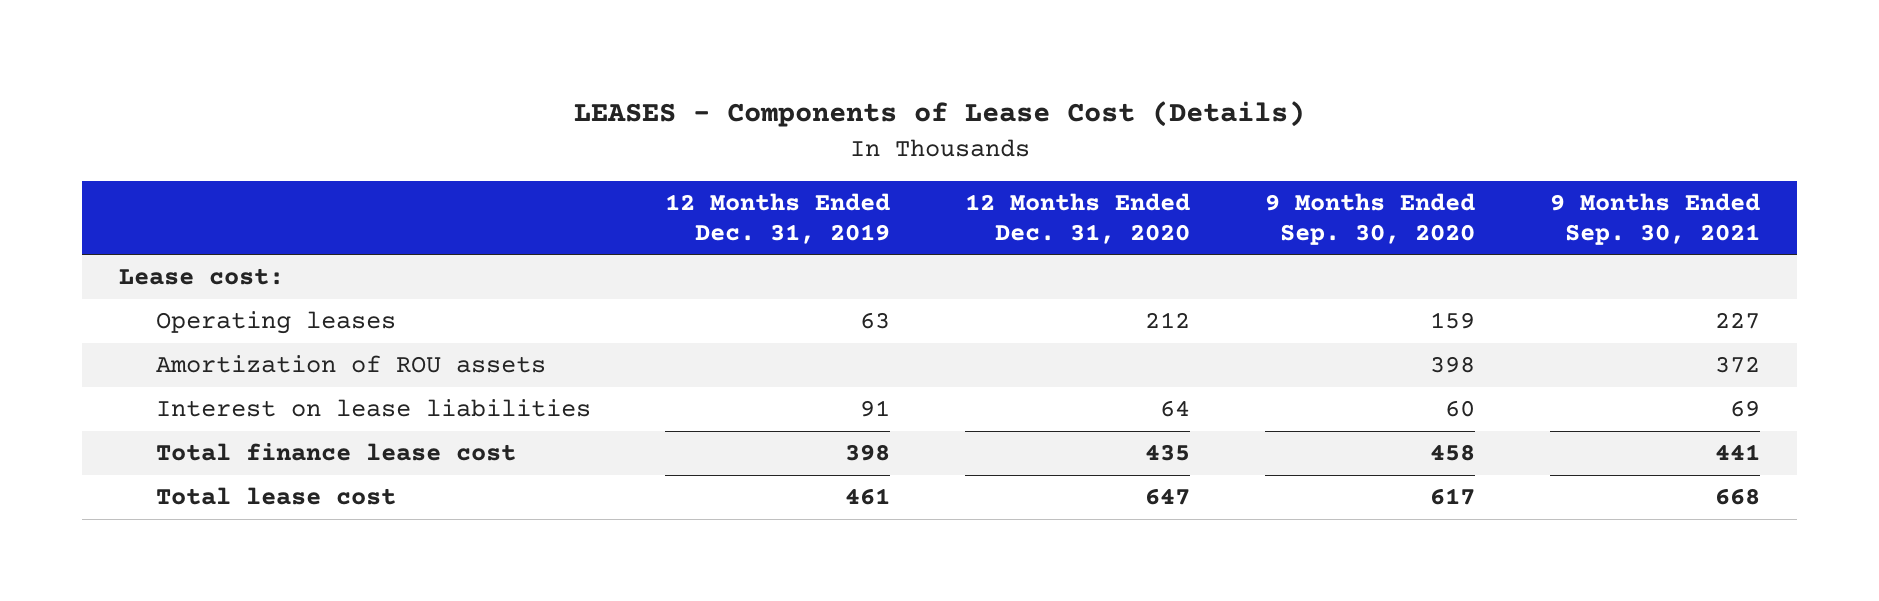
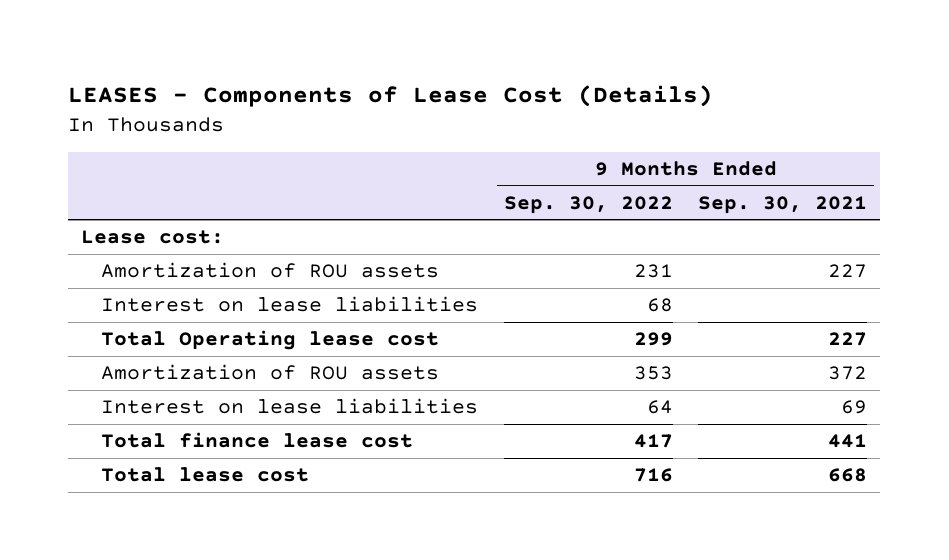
[665,193,891,244] 12 Months Ended Dec. 31, 2019 -> none
[965,193,1191,244] 12 Months Ended Dec. 31, 2020 -> none
[1265,193,1476,245] 9 Months Ended Sep. 30, 2020 -> none
none -> [503,195,673,214] Sep. 30, 2022
none -> [101,262,440,279] Amortization of ROU assets
none -> [101,296,479,313] Interest on lease liabilities
[155,311,396,335] Operating leases -> [101,330,440,351] Total Operating lease cost

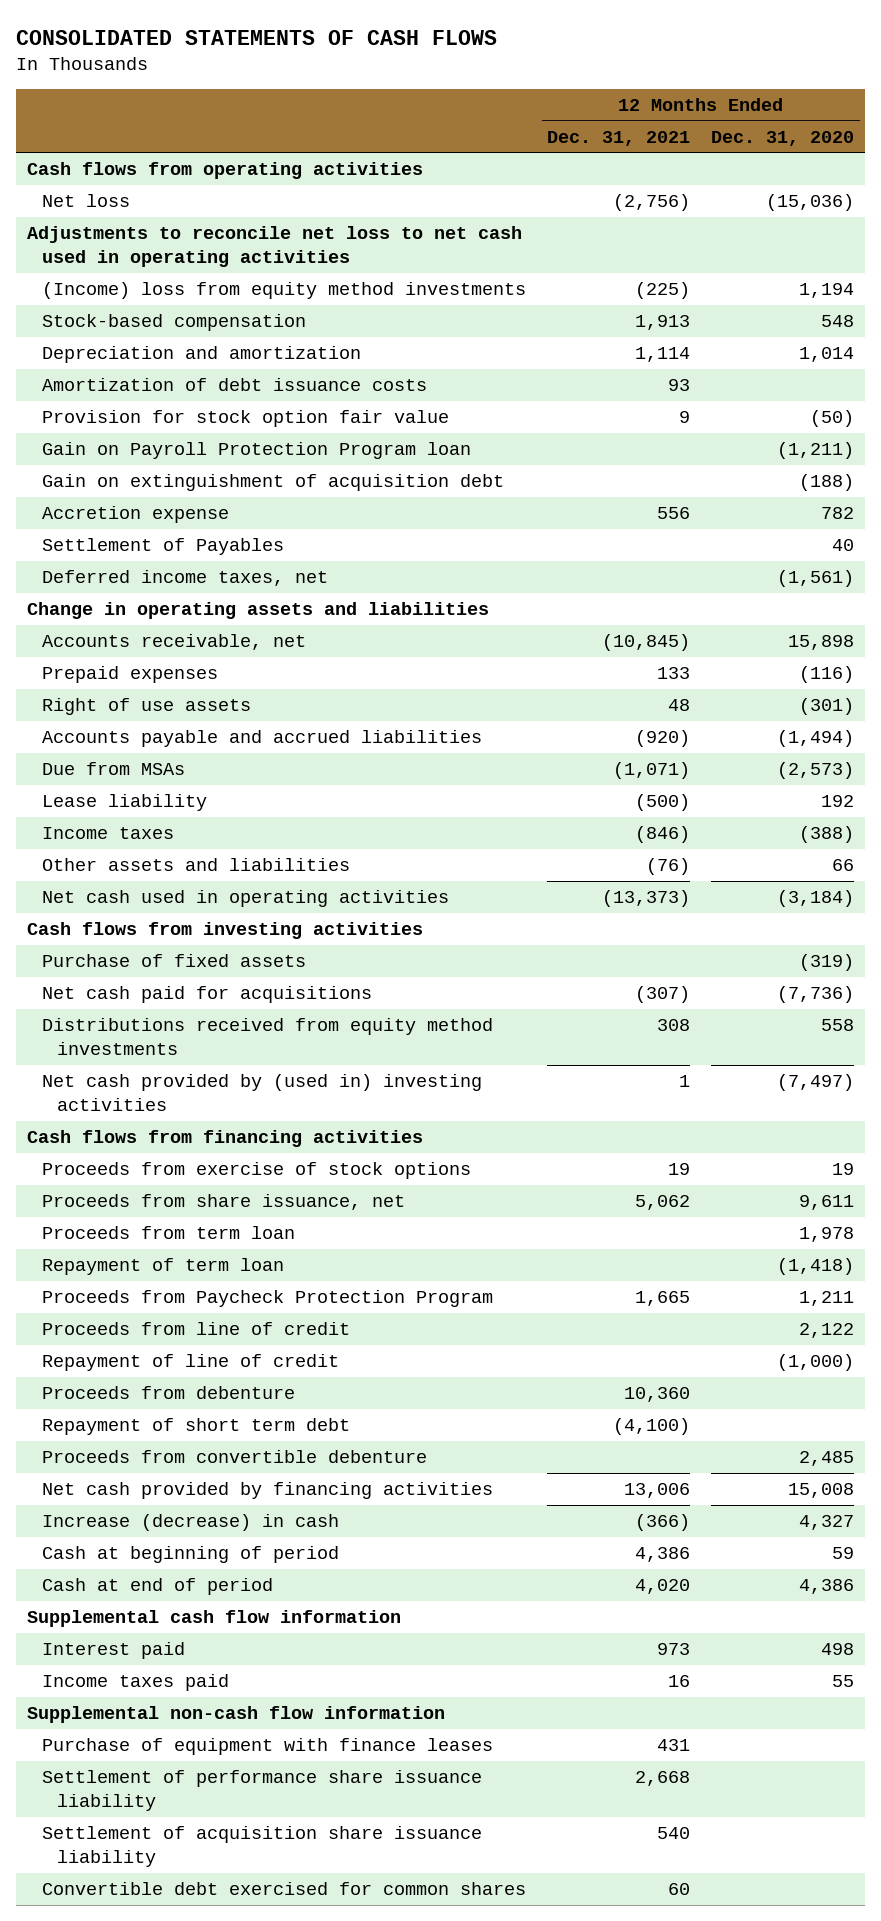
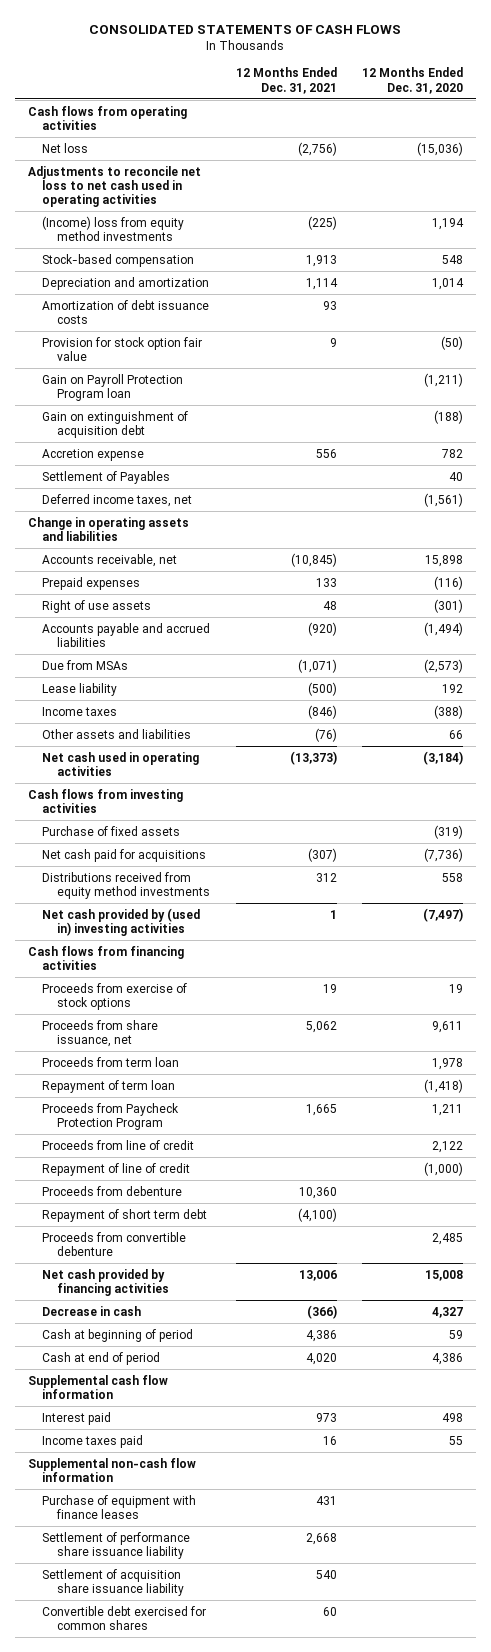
[657,1019,691,1032] 308 -> [315,872,337,882] 312
[41,1514,339,1532] Increase (decrease) in cash -> [42,1305,142,1316] Decrease in cash

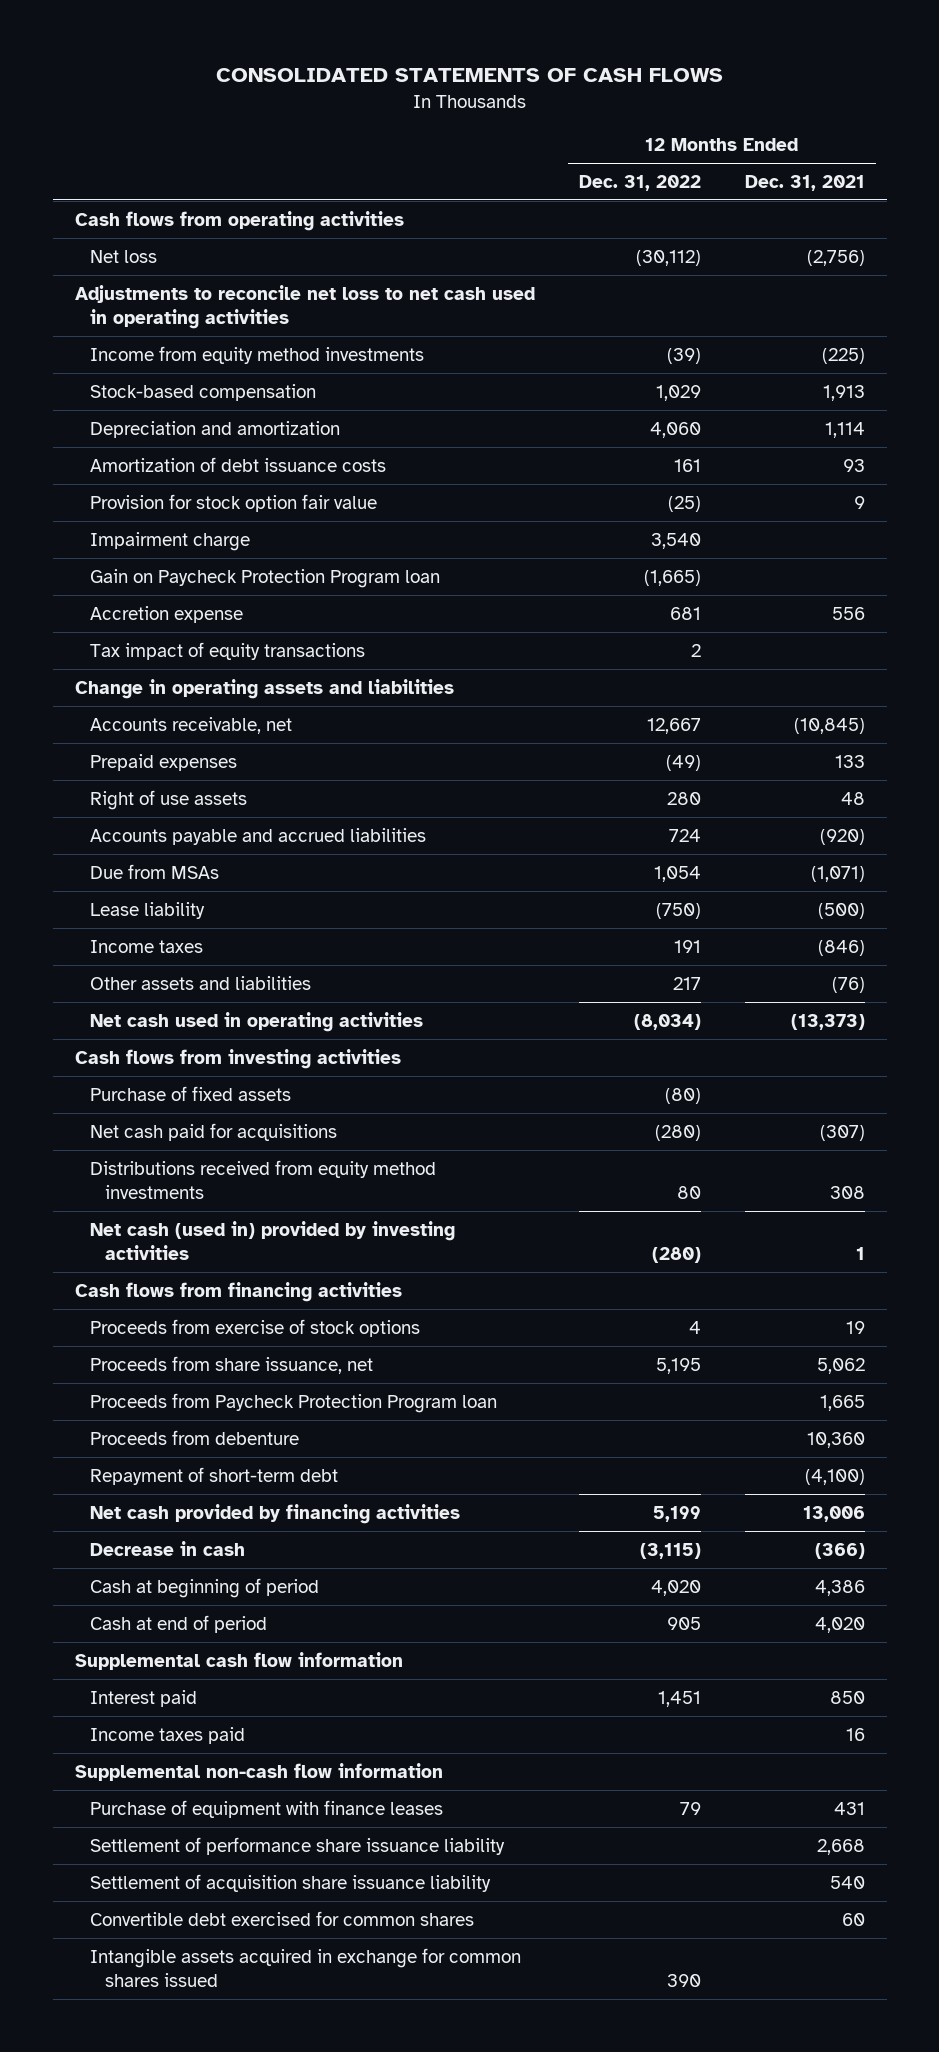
[362,67,464,94] 12 Months Ended Dec. 31, 2020 -> none
none -> [578,174,701,191] Dec. 31, 2022
[42,215,185,241] (Income) loss from equity method investments -> [89,345,424,364] Income from equity method investments
[42,410,189,438] Gain on extinguishment of acquisition debt -> none
none -> [89,531,250,551] Impairment charge
[42,373,184,401] Gain on Payroll Protection Program loan -> [89,568,440,588] Gain on Paycheck Protection Program loan
[42,470,171,484] Settlement of Payables -> none
[42,493,193,507] Deferred income taxes, net -> none
none -> [89,641,365,660] Tax impact of equity transactions
[315,872,337,882] 312 -> [829,1186,865,1200] 308
[42,907,201,936] Net cash provided by (used in) investing activities -> [89,1220,455,1261] Net cash (used in) provided by investing activities
[42,1056,180,1067] Proceeds from term loan -> none
[42,1079,176,1093] Repayment of term loan -> none
[42,1139,195,1150] Proceeds from line of credit -> none
[42,1162,191,1176] Repayment of line of credit -> none
[42,1102,180,1130] Proceeds from Paycheck Protection Program -> [89,1392,497,1413] Proceeds from Paycheck Protection Program loan
[42,1231,187,1256] Proceeds from convertible debenture -> none
[42,1208,208,1222] Repayment of short term debt -> [89,1466,338,1485] Repayment of short-term debt
[315,1412,337,1422] 973 -> [829,1690,865,1704] 850
none -> [89,1947,521,1988] Intangible assets acquired in exchange for common shares issued

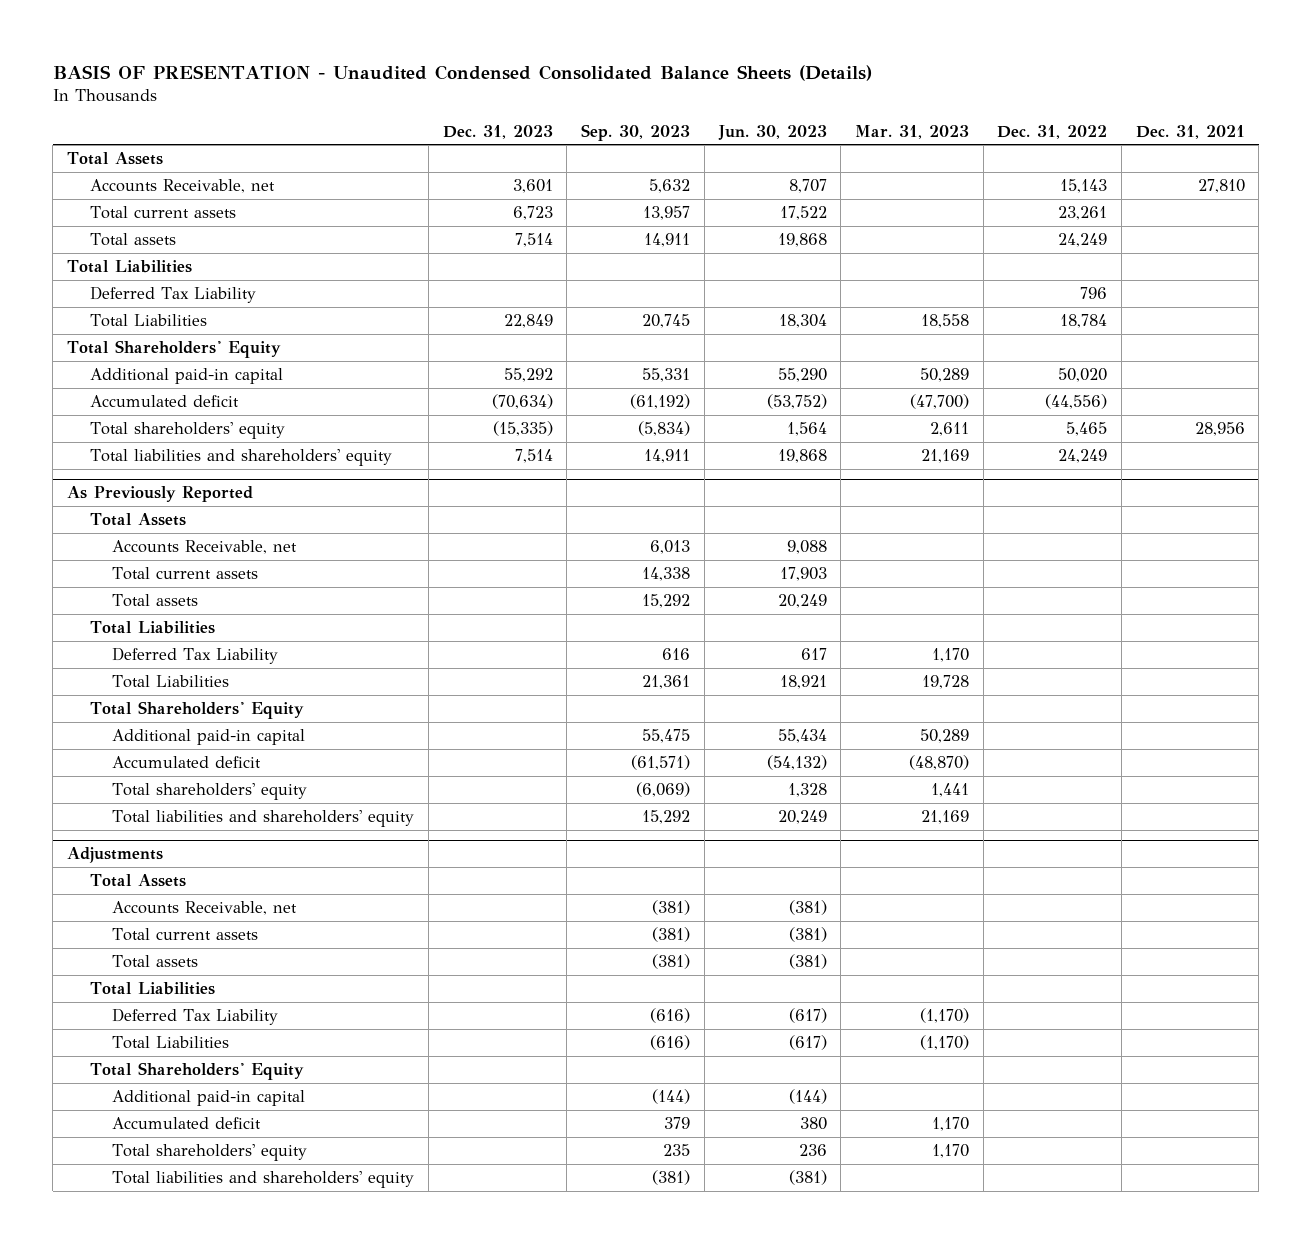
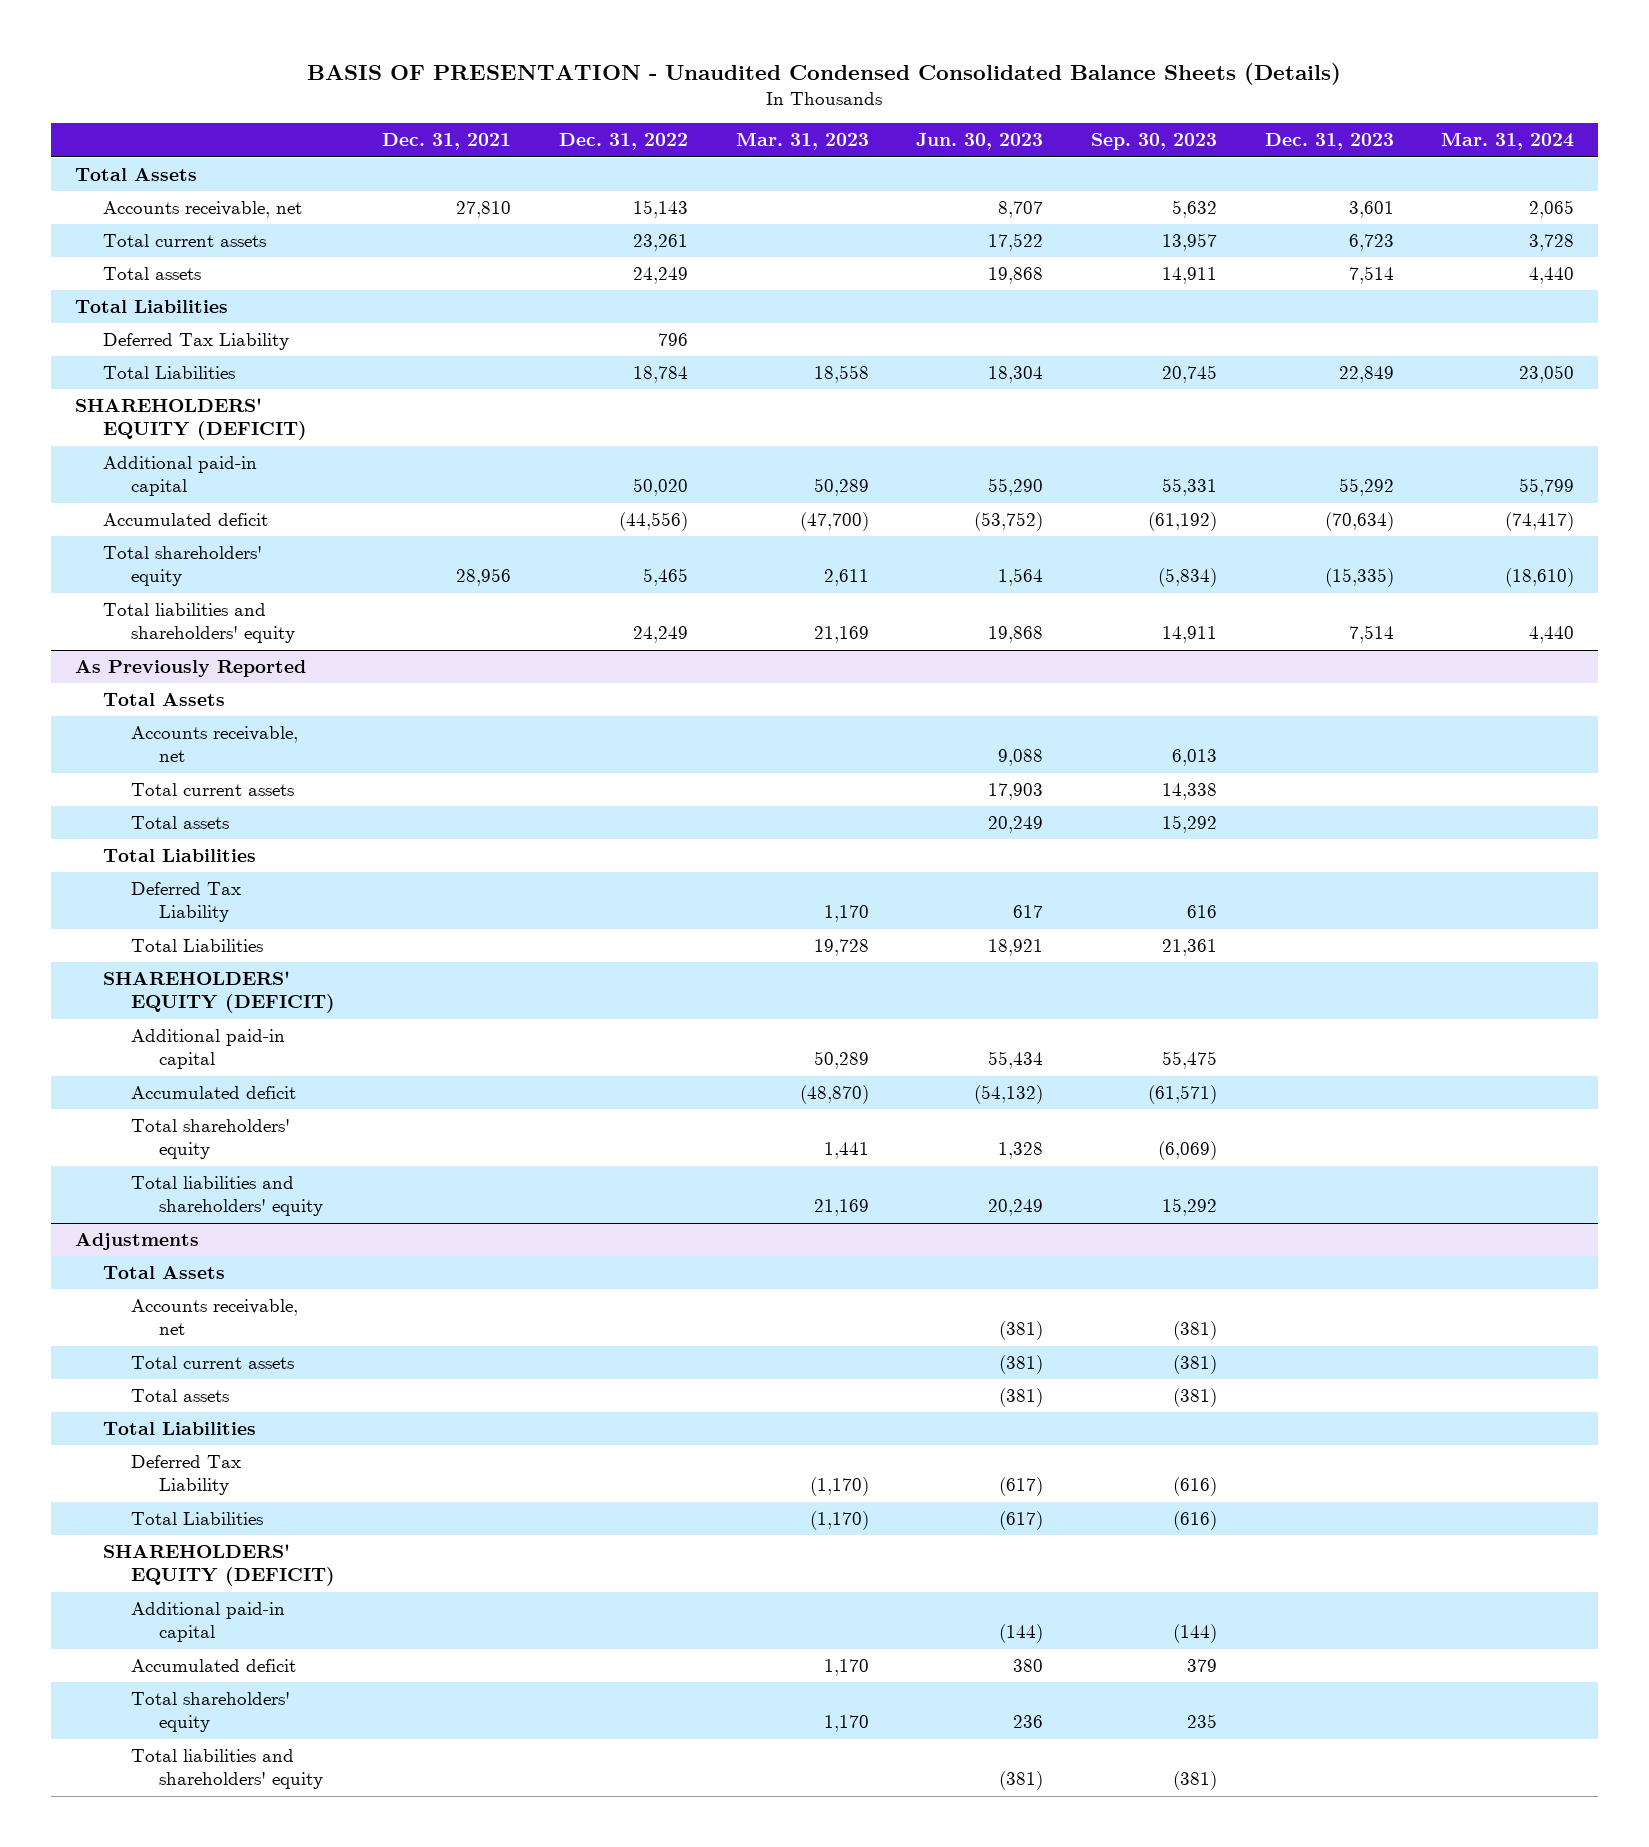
none -> [1441,132,1575,151] Mar. 31, 2024
[89,179,275,194] Accounts Receivable, net -> [102,201,302,219] Accounts receivable, net
[66,340,281,359] Total Shareholders' Equity -> [74,398,307,441] SHAREHOLDERS' EQUITY (DEFICIT)
[112,540,298,555] Accounts Receivable, net -> [130,726,298,763] Accounts receivable, net
[89,701,304,720] Total Shareholders' Equity -> [102,971,335,1014] SHAREHOLDERS' EQUITY (DEFICIT)
[112,901,298,916] Accounts Receivable, net -> [130,1299,298,1336] Accounts receivable, net
[89,1062,304,1081] Total Shareholders' Equity -> [102,1544,335,1587] SHAREHOLDERS' EQUITY (DEFICIT)

